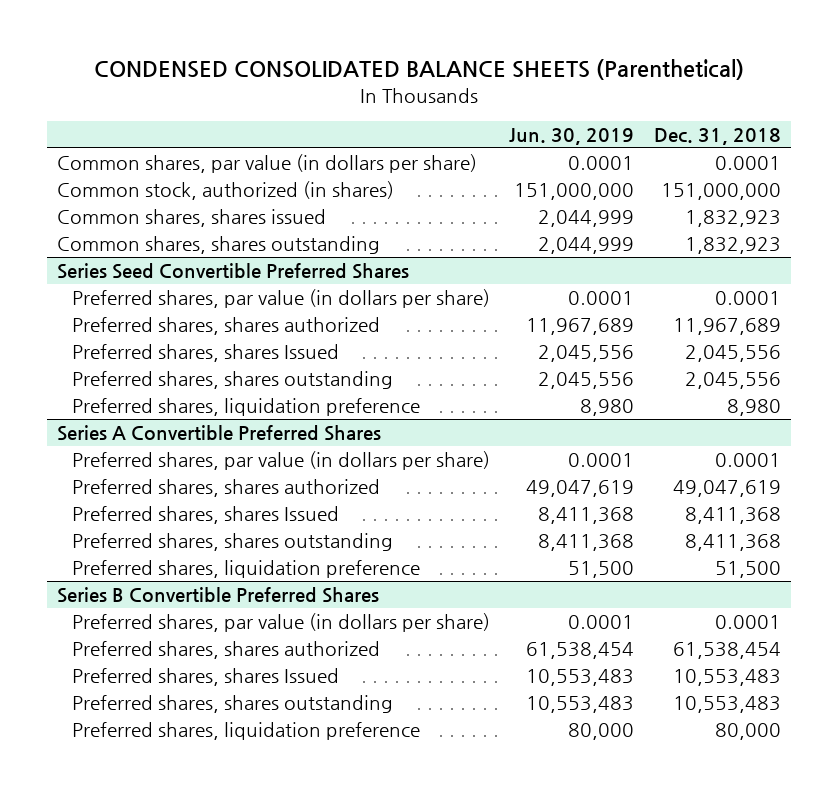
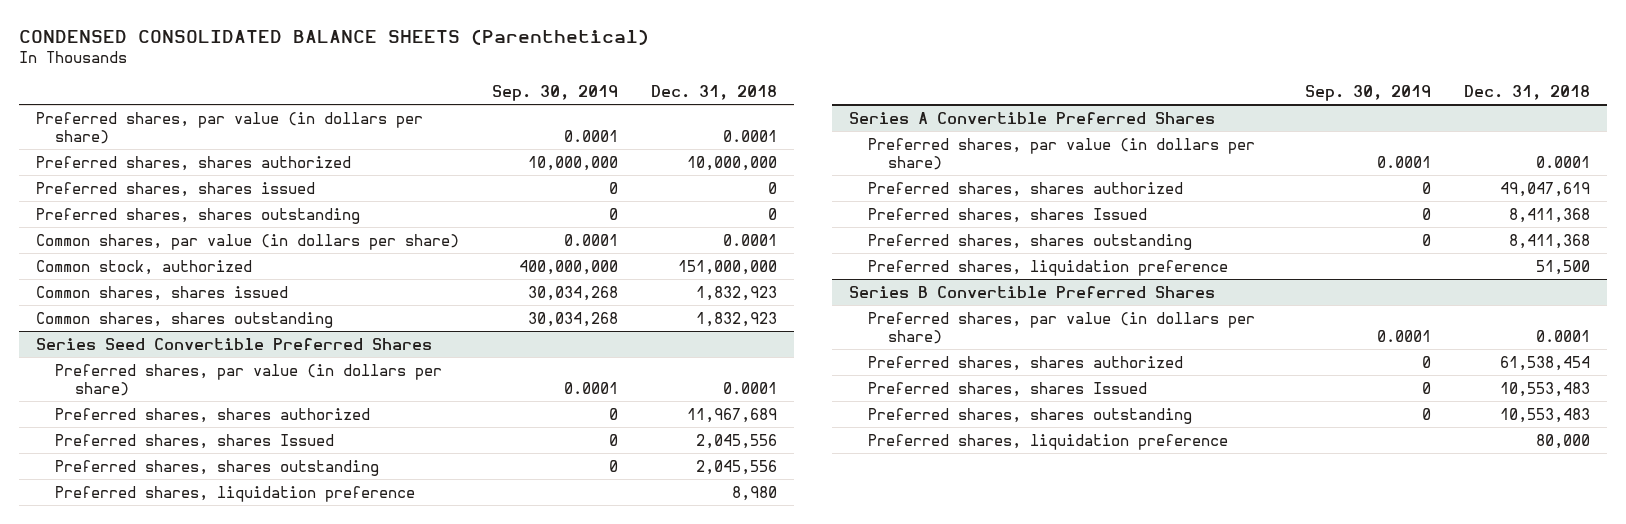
[509,128,635,146] Jun. 30, 2019 -> none
none -> [492,85,619,102] Sep. 30, 2019
none -> [35,111,423,144] Preferred shares, par value (in dollars per share)
none -> [35,155,351,171] Preferred shares, shares authorized
none -> [35,181,315,197] Preferred shares, shares issued
none -> [35,207,360,224] Preferred shares, shares outstanding
[56,181,394,201] Common stock, authorized (in shares) -> [35,259,252,275] Common stock, authorized

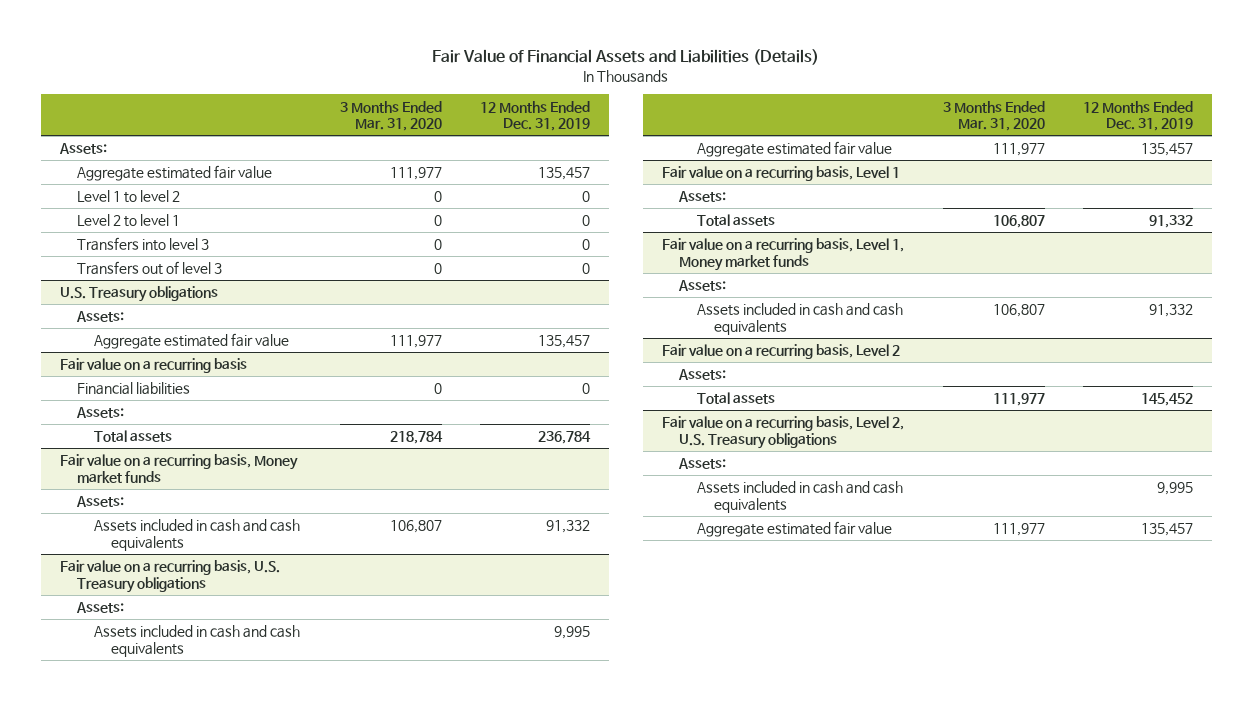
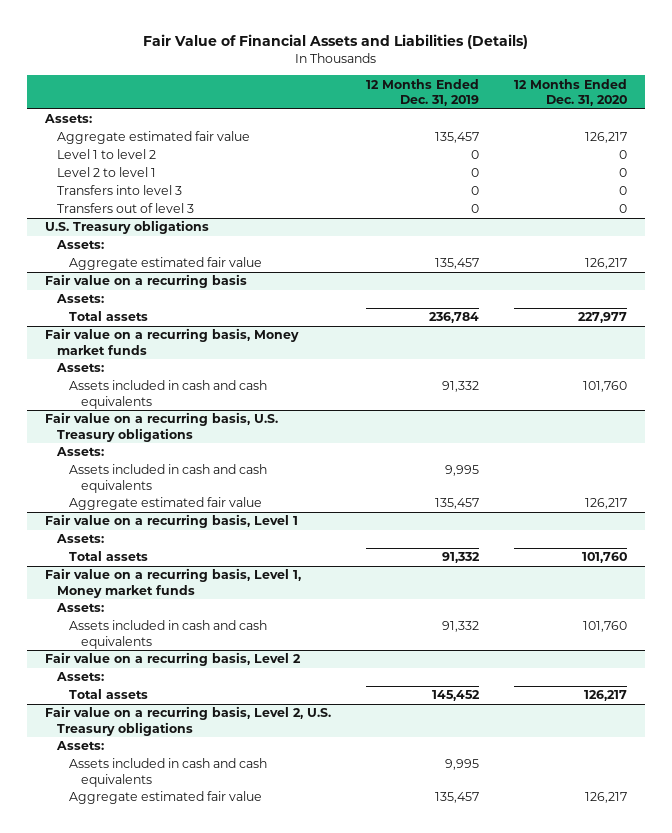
[339,100,442,131] 3 Months Ended Mar. 31, 2020 -> none
none -> [514,78,628,106] 12 Months Ended Dec. 31, 2020
[76,382,190,396] Financial liabilities -> none

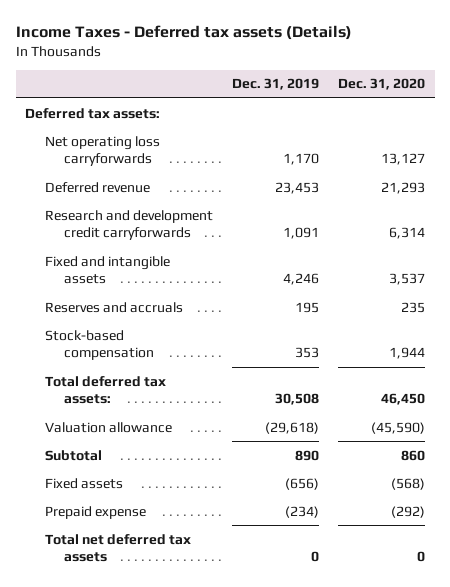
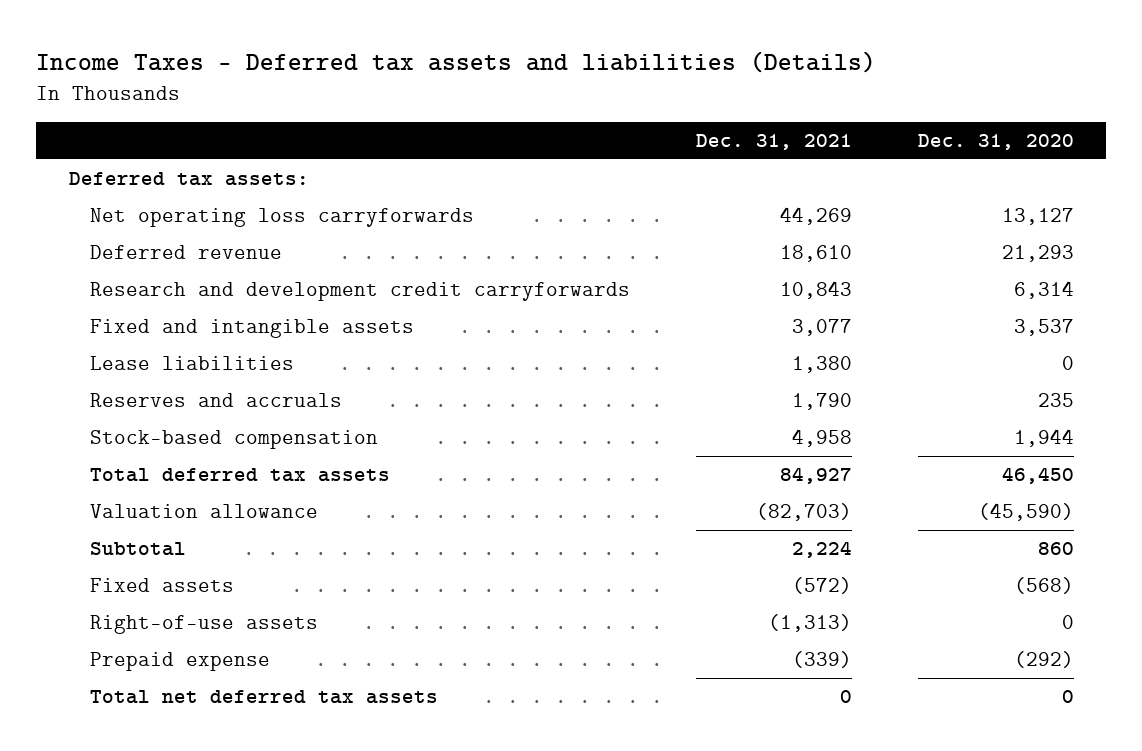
[15,25,352,41] Income Taxes - Deferred tax assets (Details) -> [35,50,876,73] Income Taxes - Deferred tax assets and liabilities (Details)
[231,78,319,91] Dec. 31, 2019 -> none
none -> [696,133,853,150] Dec. 31, 2021
none -> [90,356,295,371] Lease liabilities
[44,375,166,405] Total deferred tax assets: -> [90,468,391,483] Total deferred tax assets
none -> [90,615,319,635] Right-of-use assets

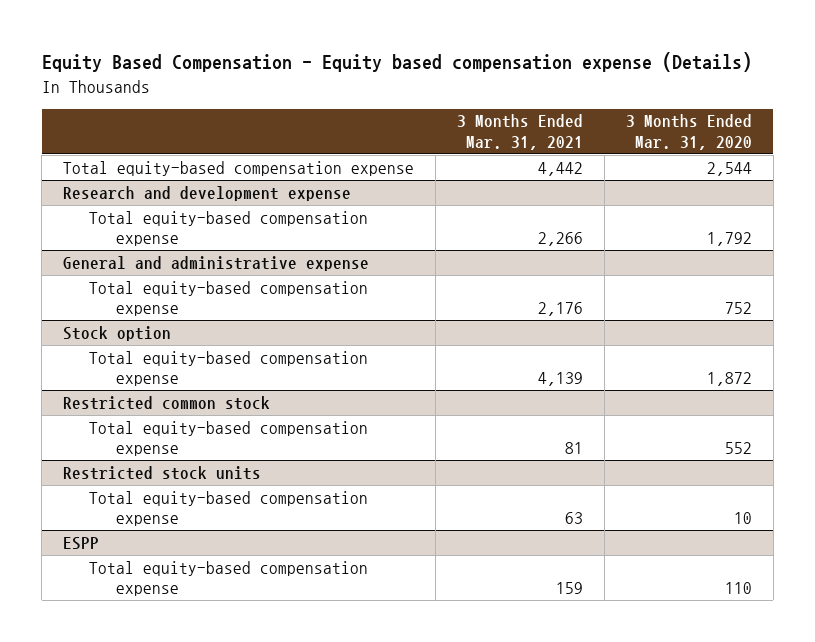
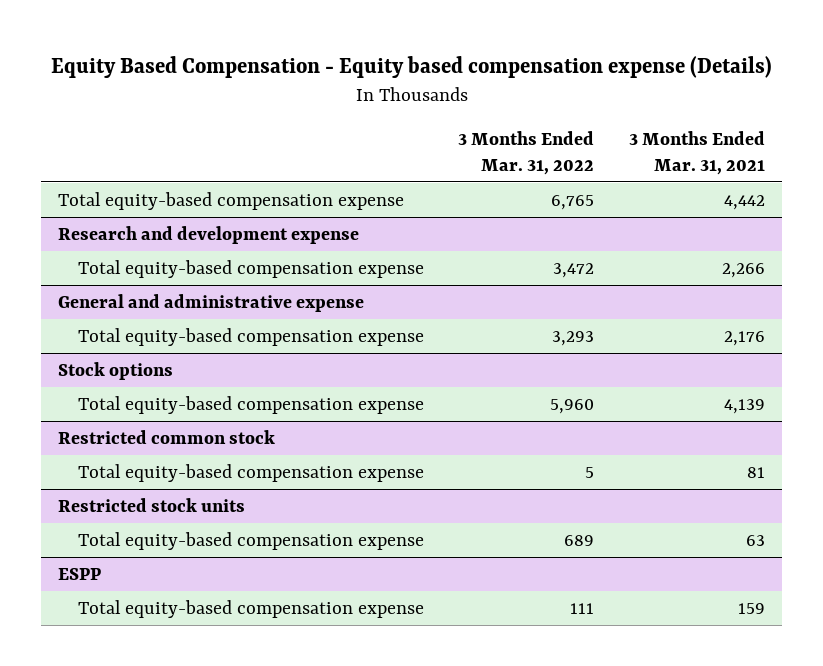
[625,114,752,150] 3 Months Ended Mar. 31, 2020 -> none
none -> [458,131,595,175] 3 Months Ended Mar. 31, 2022
[63,325,172,341] Stock option -> [58,361,174,380] Stock options

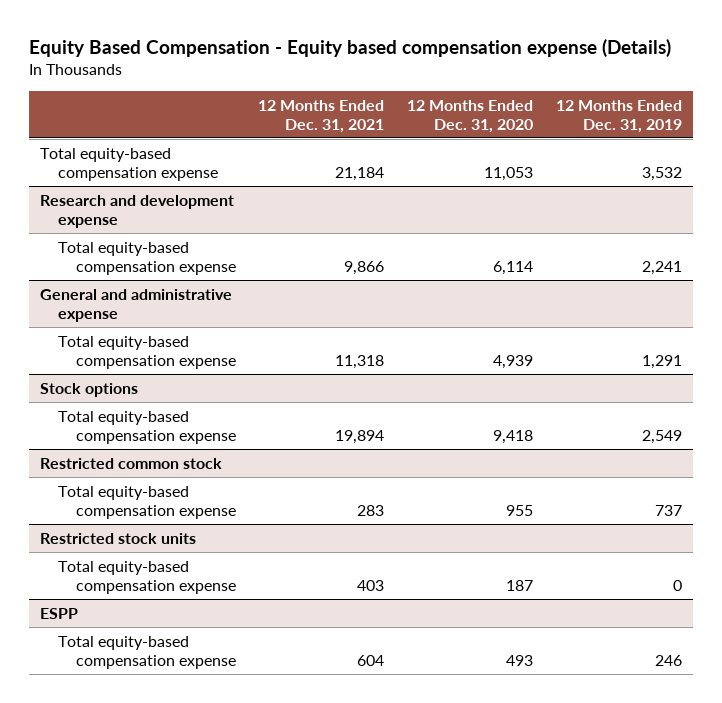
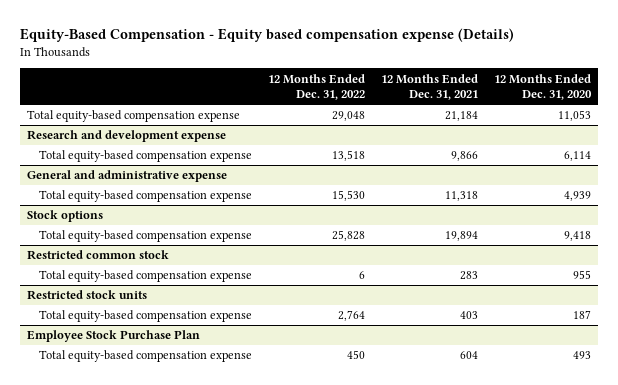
[28,38,671,57] Equity Based Compensation - Equity based compensation expense (Details) -> [19,27,514,42] Equity-Based Compensation - Equity based compensation expense (Details)
[555,99,682,133] 12 Months Ended Dec. 31, 2019 -> none
none -> [268,73,366,101] 12 Months Ended Dec. 31, 2022
[40,607,79,619] ESPP -> [27,330,201,343] Employee Stock Purchase Plan

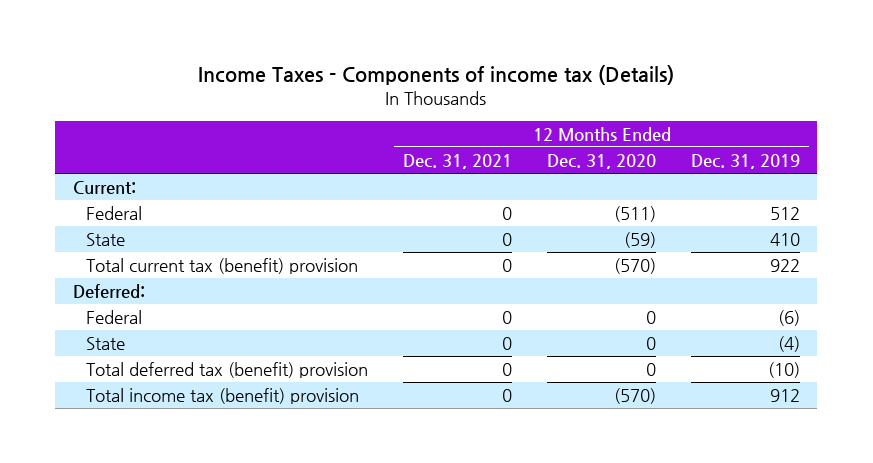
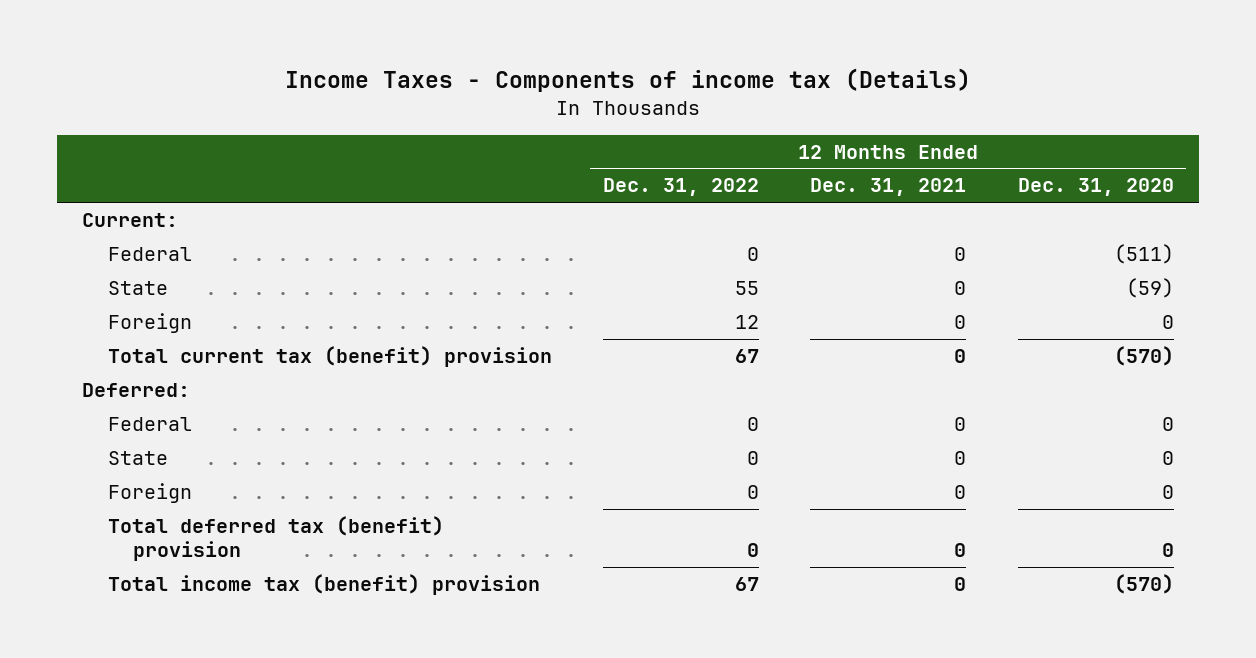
[690,153,800,169] Dec. 31, 2019 -> none
none -> [603,178,760,197] Dec. 31, 2022
none -> [107,313,192,334] Foreign
none -> [107,483,192,504] Foreign

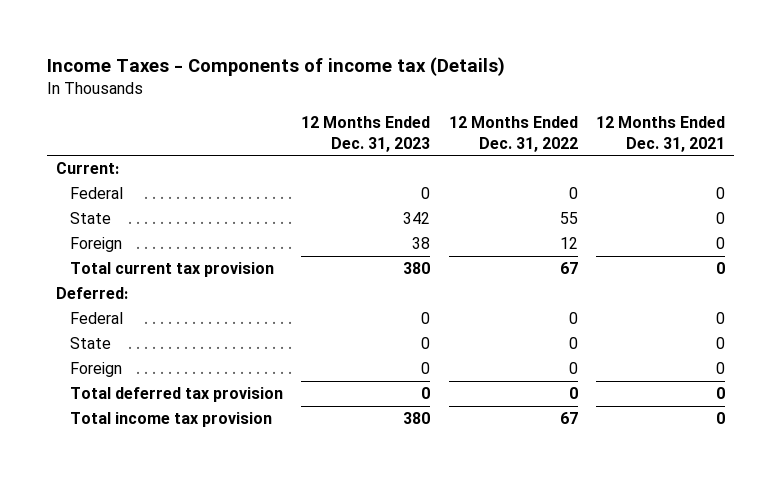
[1017,178,1174,197] Dec. 31, 2020 -> none
none -> [301,115,431,152] 12 Months Ended Dec. 31, 2023
[107,346,552,368] Total current tax (benefit) provision -> [69,262,274,278] Total current tax provision
[107,516,444,562] Total deferred tax (benefit) provision -> [69,387,283,403] Total deferred tax provision
[107,574,540,596] Total income tax (benefit) provision -> [69,412,272,428] Total income tax provision

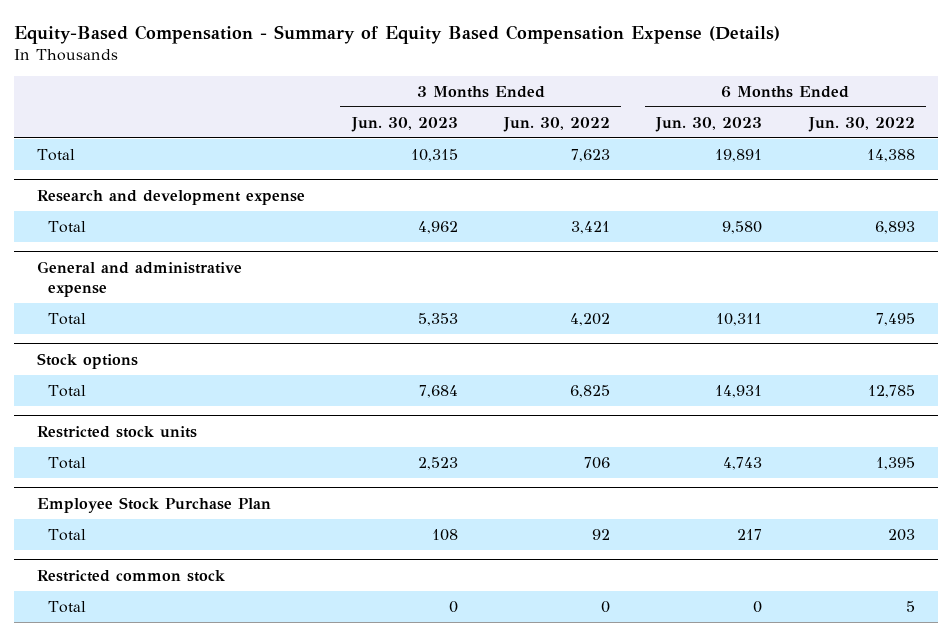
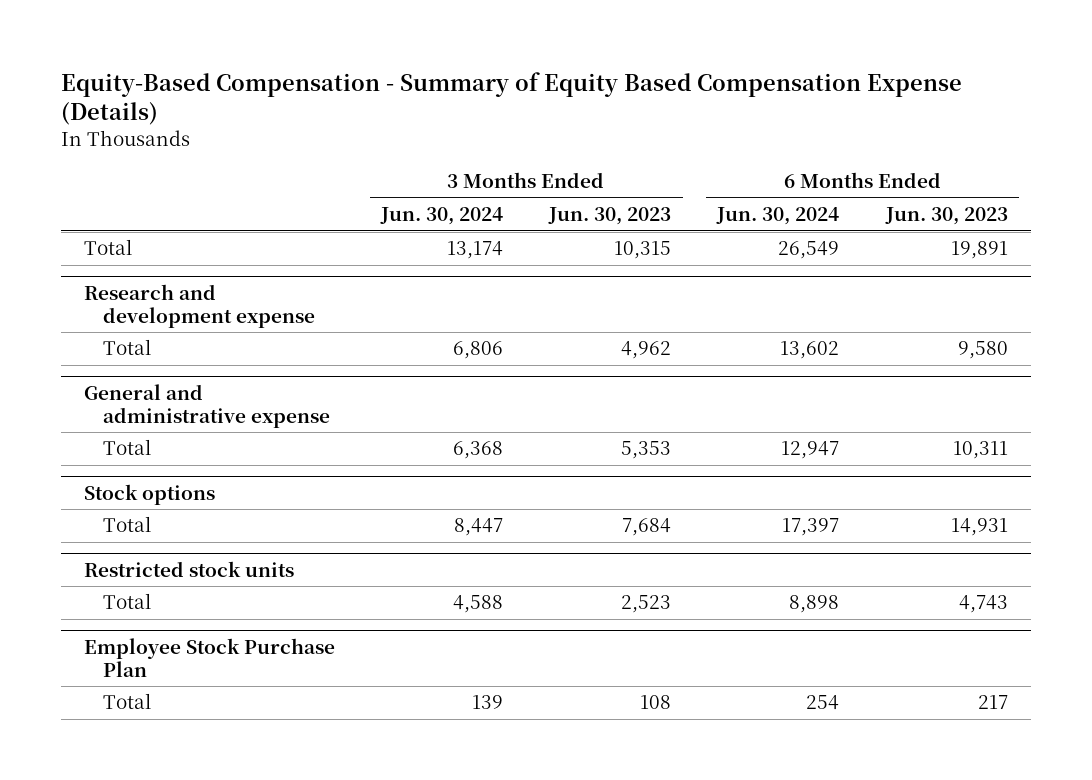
[502,116,610,132] Jun. 30, 2022 -> none
[807,116,915,132] Jun. 30, 2022 -> none
none -> [380,207,504,226] Jun. 30, 2024
none -> [716,207,840,226] Jun. 30, 2024
[37,569,226,582] Restricted common stock -> none
[48,601,87,614] Total -> none

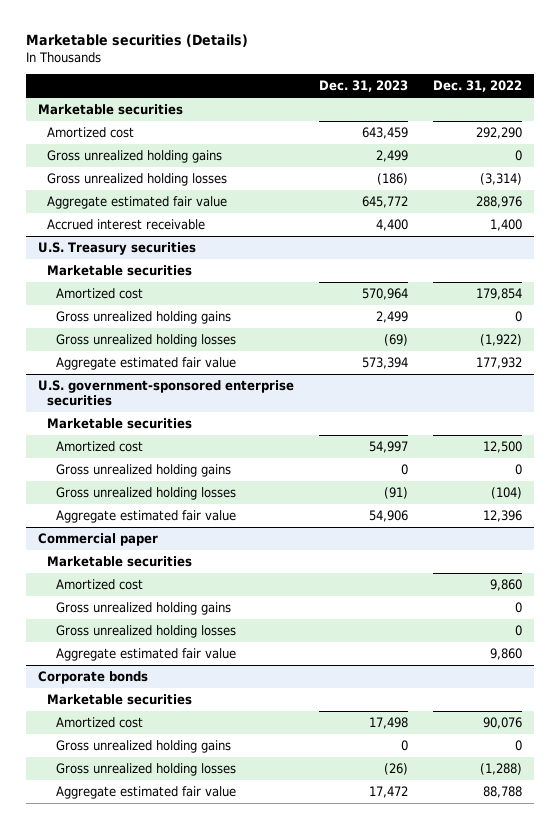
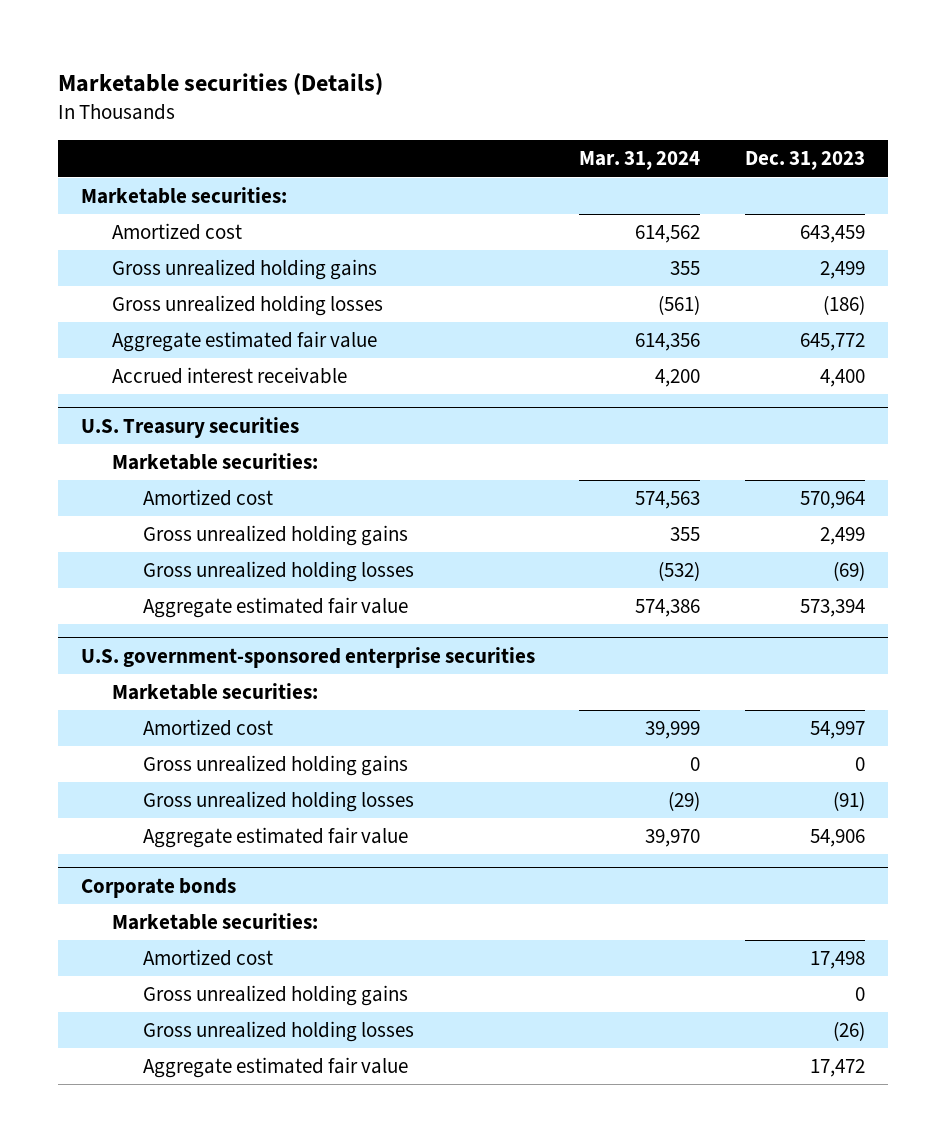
[432,80,522,93] Dec. 31, 2022 -> none
none -> [579,151,701,171] Mar. 31, 2024
[38,104,184,116] Marketable securities -> [80,187,287,205] Marketable securities:
[46,265,192,277] Marketable securities -> [111,453,318,471] Marketable securities:
[46,418,192,430] Marketable securities -> [111,683,318,701] Marketable securities:
[38,533,159,547] Commercial paper -> none
[46,556,192,568] Marketable securities -> none
[55,579,143,591] Amortized cost -> none
[55,602,231,616] Gross unrealized holding gains -> none
[55,625,236,639] Gross unrealized holding losses -> none
[55,648,236,662] Aggregate estimated fair value -> none
[46,694,192,706] Marketable securities -> [111,913,318,931] Marketable securities:

